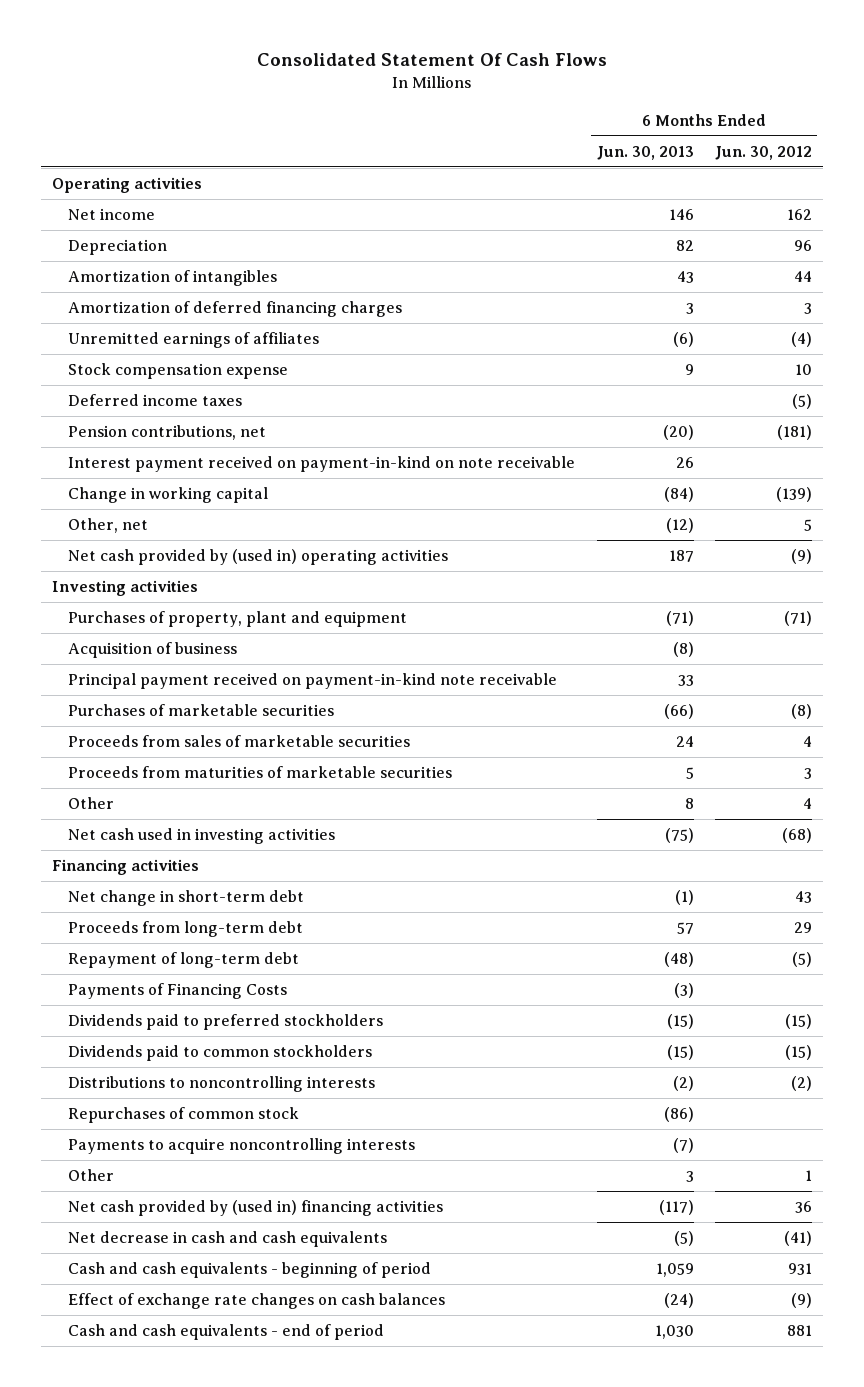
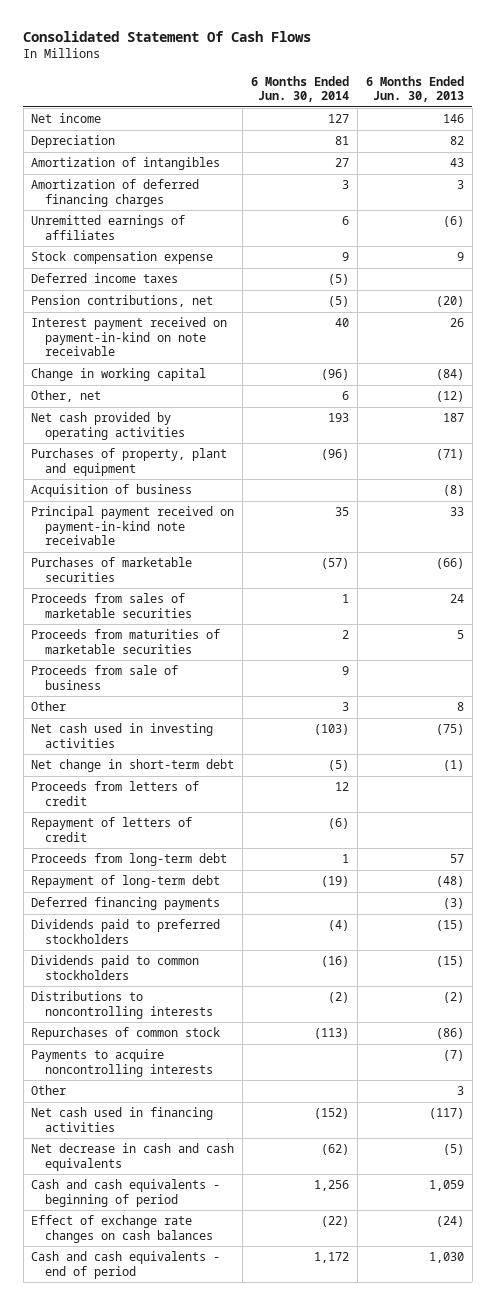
[714,145,812,160] Jun. 30, 2012 -> none
none -> [251,75,350,102] 6 Months Ended Jun. 30, 2014
[51,177,202,194] Operating activities -> none
[51,580,198,597] Investing activities -> none
[68,549,449,566] Net cash provided by (used in) operating activities -> [31,412,185,440] Net cash provided by operating activities
none -> [31,665,179,690] Proceeds from sale of business
[51,859,199,876] Financing activities -> none
none -> [31,781,200,806] Proceeds from letters of credit
none -> [31,817,193,842] Repayment of letters of credit
[68,983,288,1000] Payments of Financing Costs -> [31,897,221,911] Deferred financing payments
[68,1200,444,1217] Net cash provided by (used in) financing activities -> [31,1107,214,1132] Net cash used in financing activities

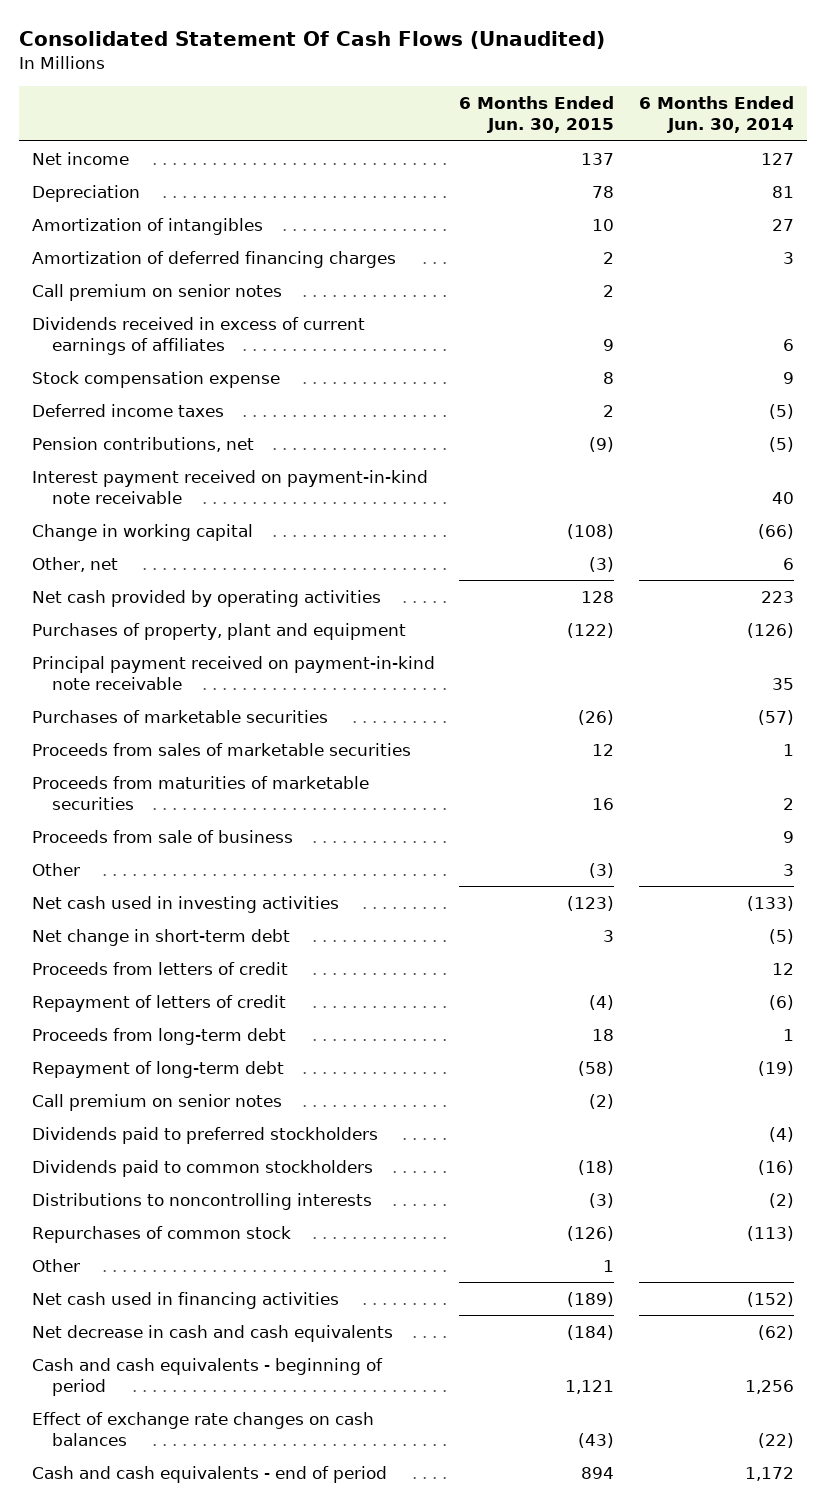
[23,30,312,42] Consolidated Statement Of Cash Flows -> [19,30,606,49] Consolidated Statement Of Cash Flows (Unaudited)
[365,75,464,102] 6 Months Ended Jun. 30, 2013 -> none
none -> [459,96,615,134] 6 Months Ended Jun. 30, 2015
none -> [31,283,282,301] Call premium on senior notes
[31,215,186,240] Unremitted earnings of affiliates -> [31,316,365,356] Dividends received in excess of current earnings of affiliates
[31,317,228,356] Interest payment received on payment-in-kind on note receivable -> [31,469,428,505] Interest payment received on payment-in-kind note receivable
[321,369,350,381] (96) -> [758,523,795,539] (66)
[31,484,193,498] Acquisition of business -> none
[328,413,350,423] 193 -> [761,590,795,603] 223
[321,449,350,461] (96) -> [747,622,795,638] (126)
[314,724,350,736] (103) -> [747,895,795,911] (133)
[31,897,221,911] Deferred financing payments -> none
none -> [31,1093,282,1111] Call premium on senior notes
[31,1049,213,1077] Payments to acquire noncontrolling interests -> none

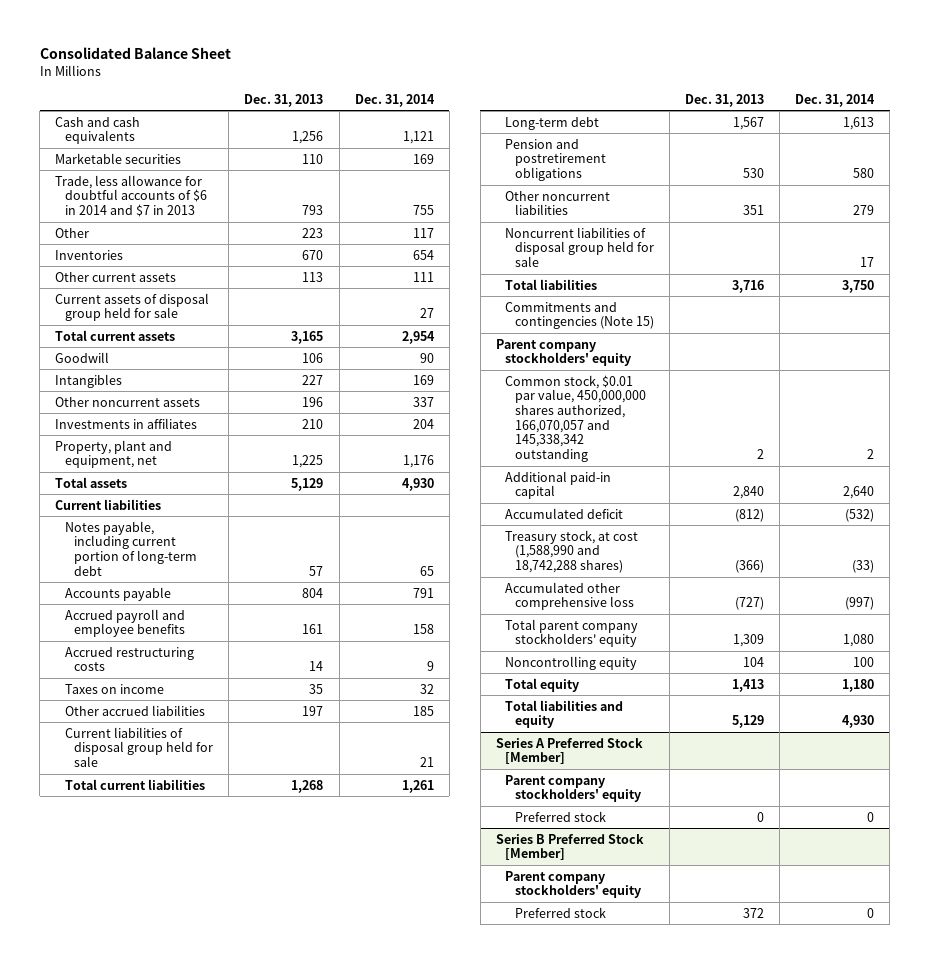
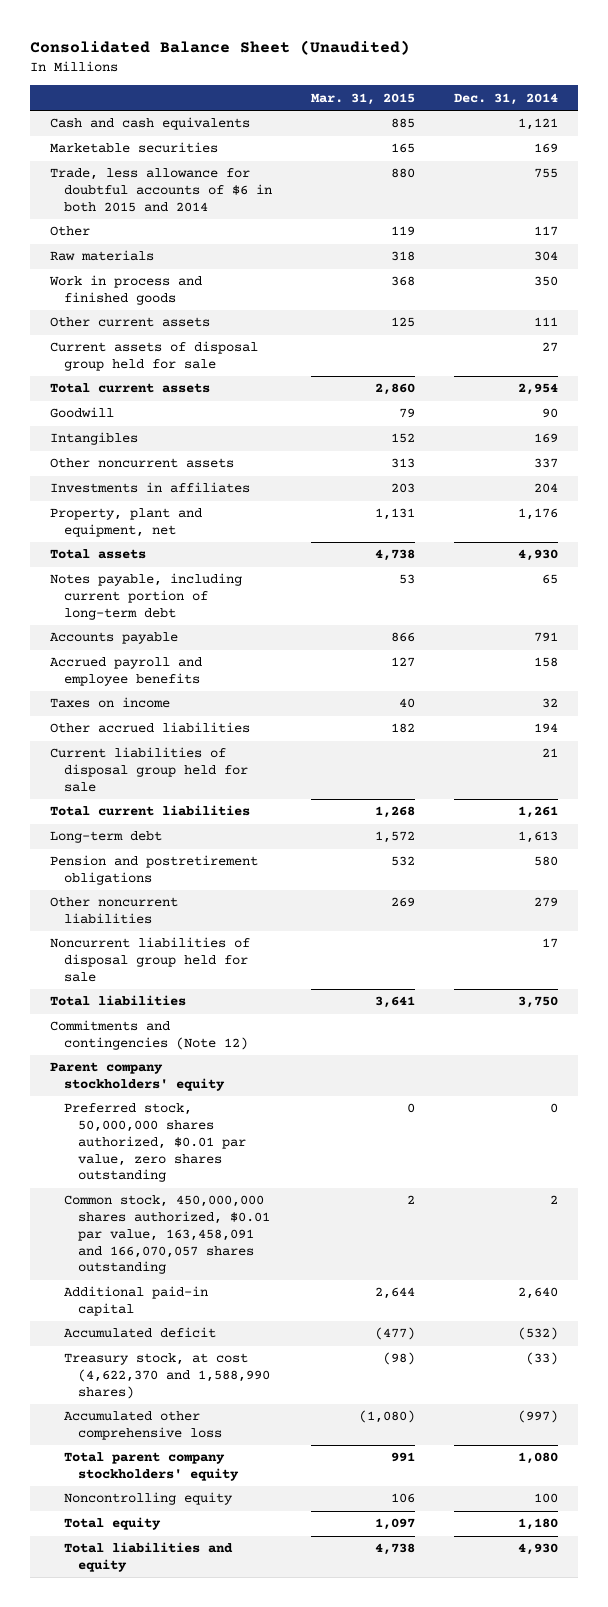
[39,46,231,59] Consolidated Balance Sheet -> [30,40,411,56] Consolidated Balance Sheet (Unaudited)
[244,93,324,107] Dec. 31, 2013 -> none
none -> [311,92,416,105] Mar. 31, 2015
[55,174,207,218] Trade, less allowance for doubtful accounts of $6 in 2014 and $7 in 2013 -> [49,168,272,212] Trade, less allowance for doubtful accounts of $6 in both 2015 and 2014
[55,249,124,260] Inventories -> none
none -> [49,250,154,262] Raw materials
none -> [48,275,202,306] Work in process and finished goods
[55,498,162,510] Current liabilities -> none
[64,646,194,672] Accrued restructuring costs -> none
[412,705,434,716] 185 -> [534,723,559,734] 194
[505,301,654,330] Commitments and contingencies (Note 15) -> [49,1020,248,1051] Commitments and contingencies (Note 12)
none -> [63,1103,246,1183] Preferred stock, 50,000,000 shares authorized, $0.01 par value, zero shares outstanding
[505,374,646,462] Common stock, $0.01 par value, 450,000,000 shares authorized, 166,070,057 and 145,338,342 outstanding -> [63,1195,270,1275] Common stock, 450,000,000 shares authorized, $0.01 par value, 163,458,091 and 166,070,057 shares outstanding
[505,529,639,574] Treasury stock, at cost (1,588,990 and 18,742,288 shares) -> [63,1353,270,1399] Treasury stock, at cost (4,622,370 and 1,588,990 shares)
[495,737,643,765] Series A Preferred Stock [Member] -> none
[505,774,641,803] Parent company stockholders' equity -> none
[514,810,606,822] Preferred stock -> none
[495,833,644,861] Series B Preferred Stock [Member] -> none
[505,870,641,899] Parent company stockholders' equity -> none
[514,906,606,918] Preferred stock -> none

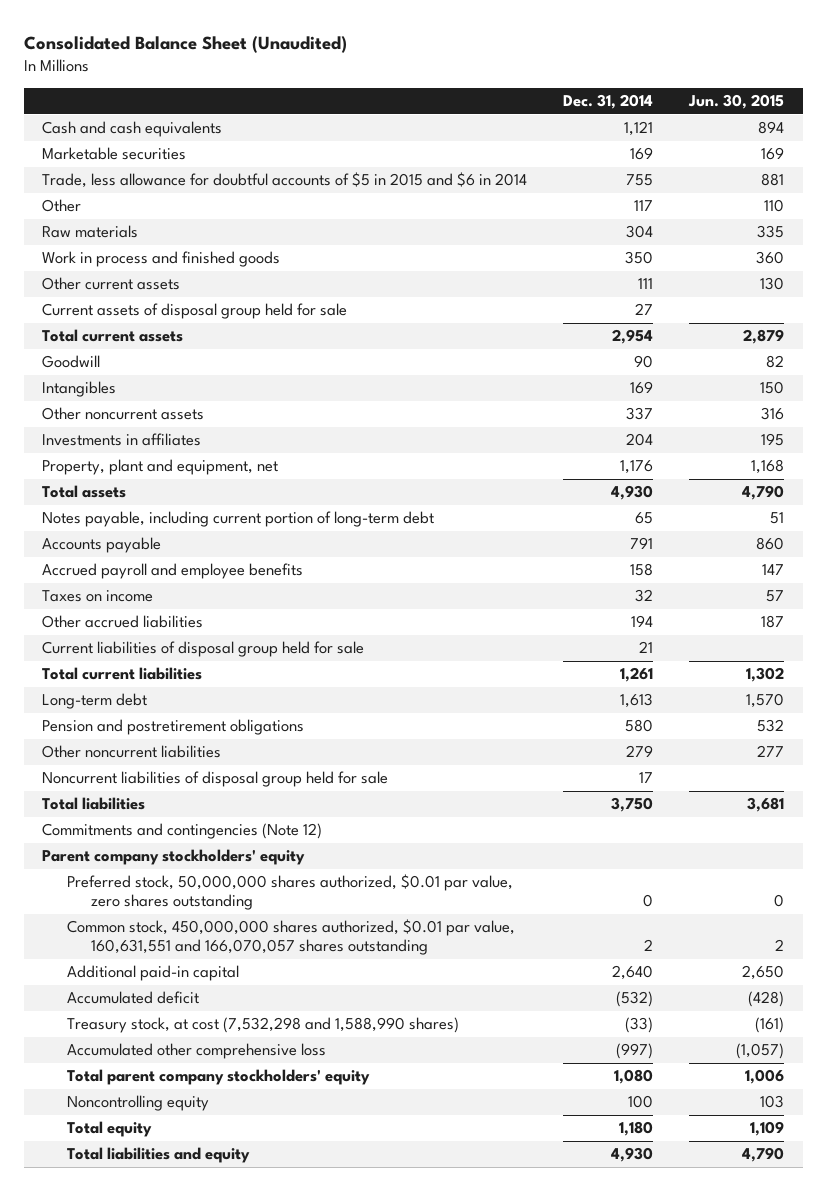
[311,92,416,105] Mar. 31, 2015 -> none
none -> [688,93,785,109] Jun. 30, 2015
[49,168,272,212] Trade, less allowance for doubtful accounts of $6 in both 2015 and 2014 -> [42,172,528,189] Trade, less allowance for doubtful accounts of $5 in 2015 and $6 in 2014
[63,1195,270,1275] Common stock, 450,000,000 shares authorized, $0.01 par value, 163,458,091 and 166,070,057 shares outstanding -> [66,919,515,956] Common stock, 450,000,000 shares authorized, $0.01 par value, 160,631,551 and 166,070,057 shares outstanding
[63,1353,270,1399] Treasury stock, at cost (4,622,370 and 1,588,990 shares) -> [66,1017,459,1034] Treasury stock, at cost (7,532,298 and 1,588,990 shares)

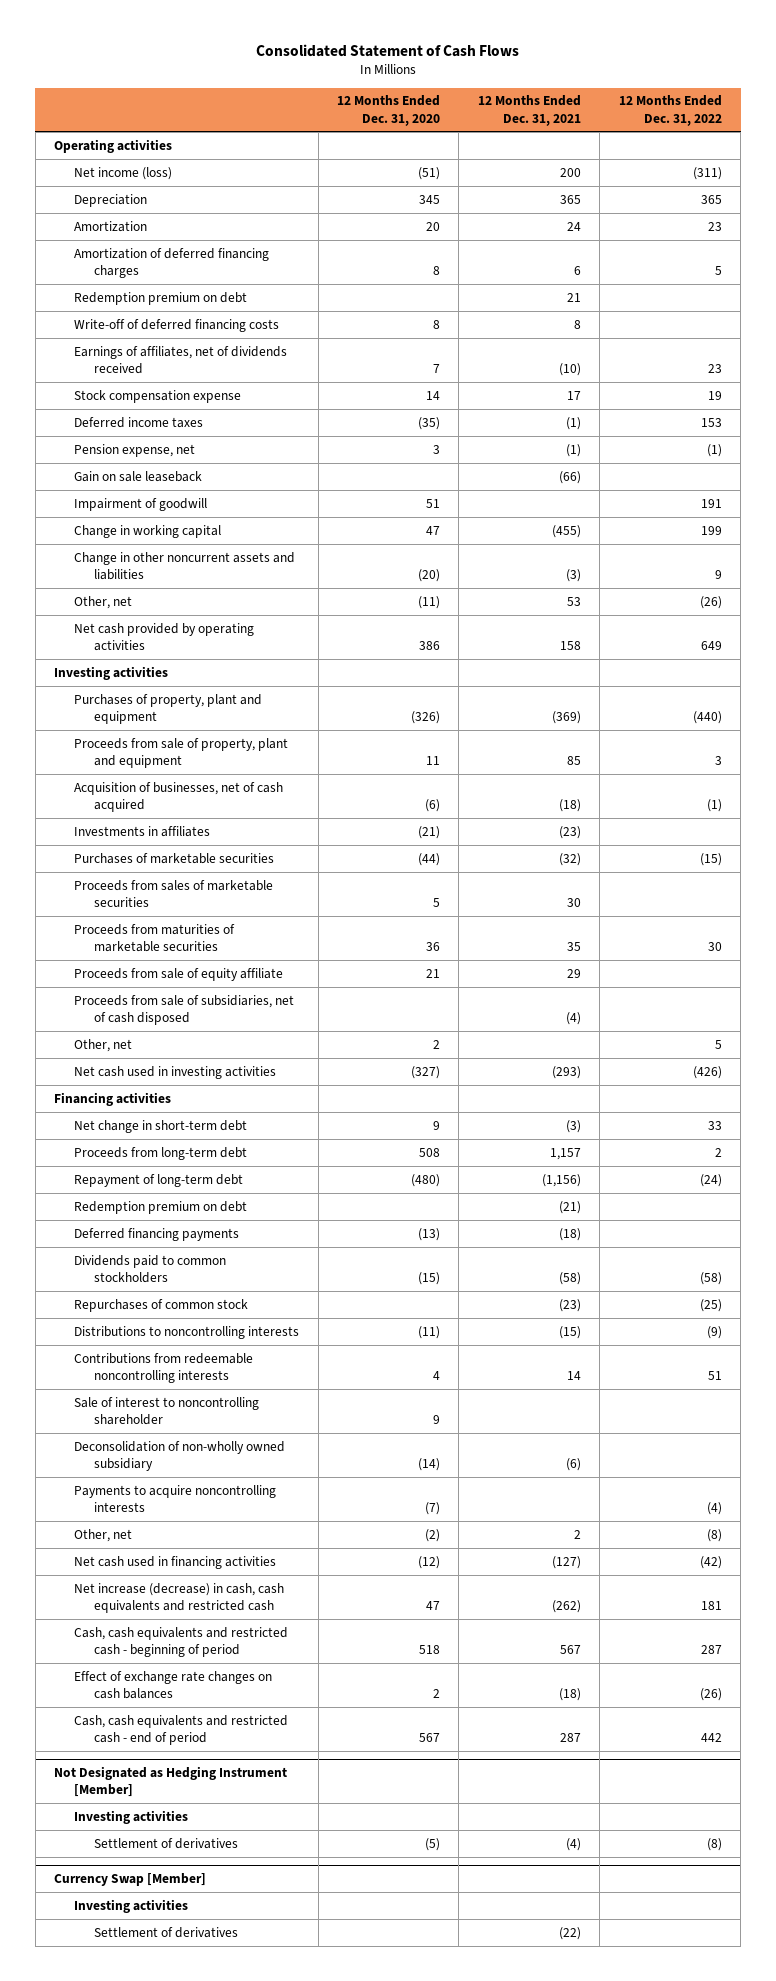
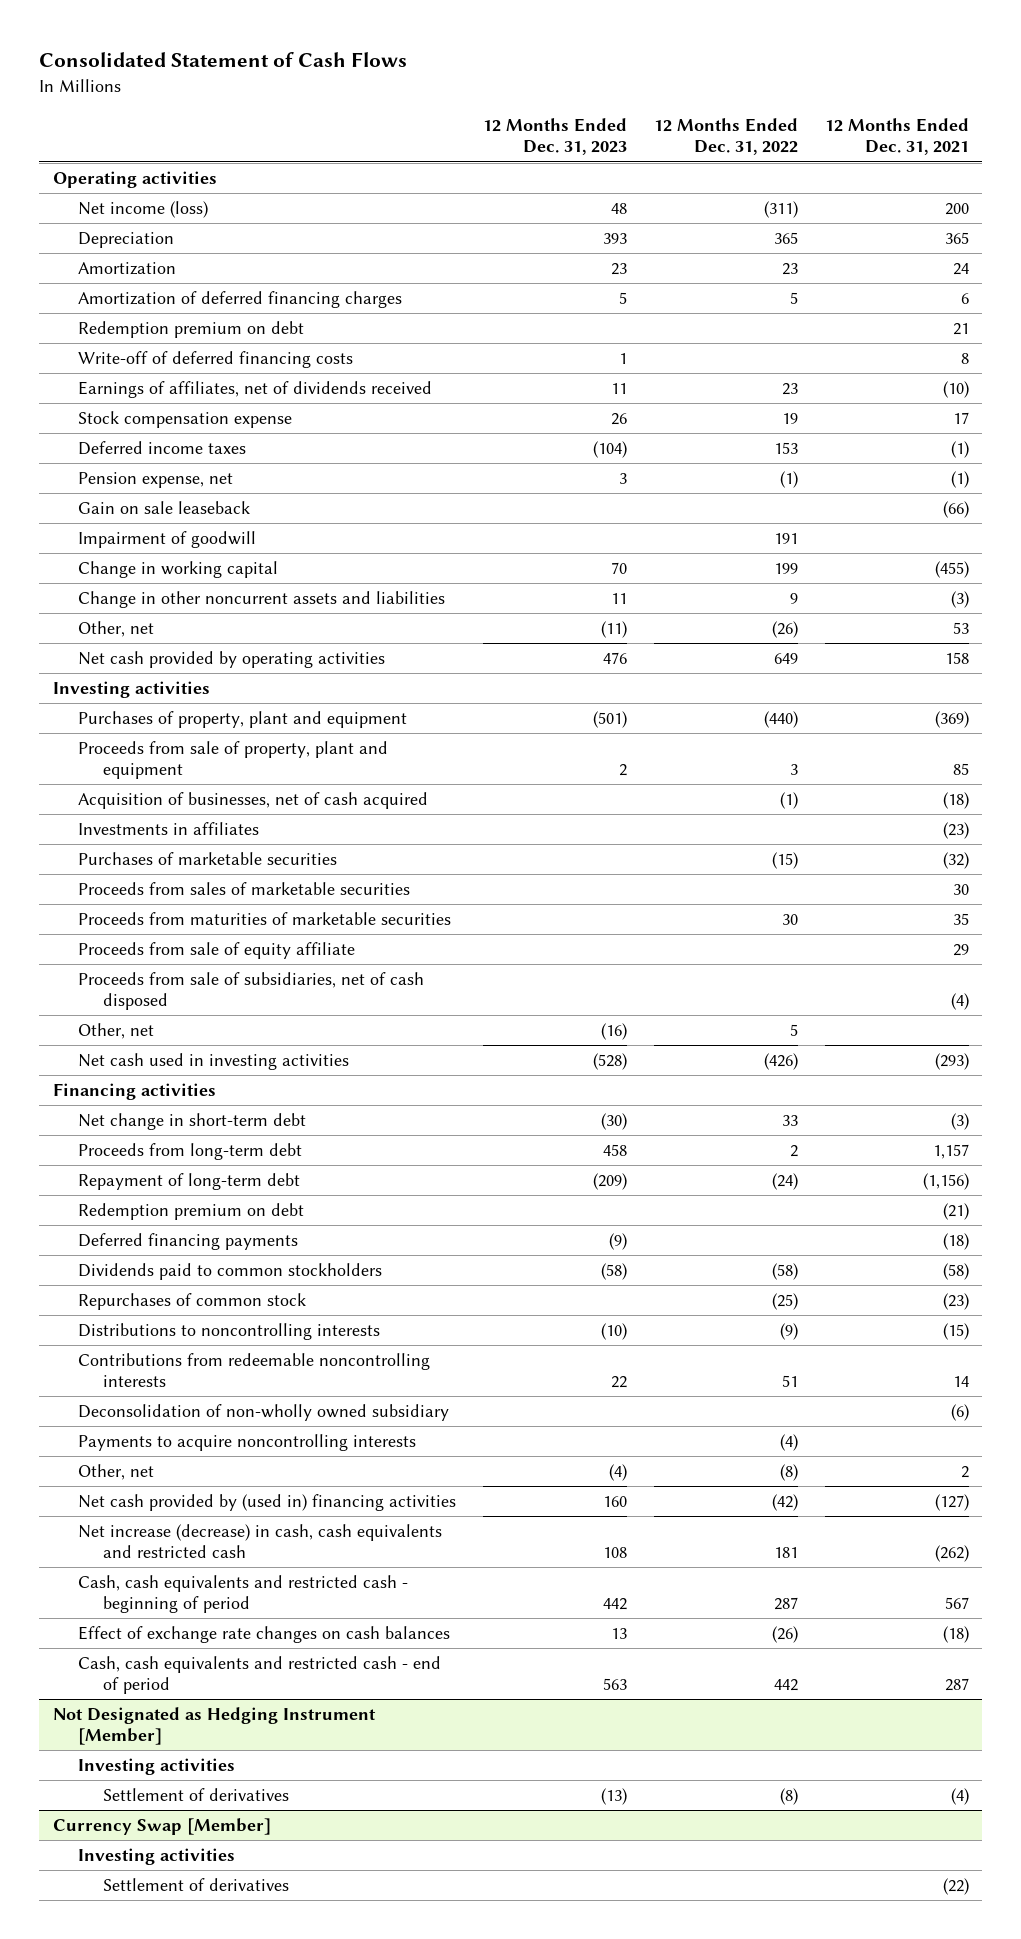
[336,95,440,126] 12 Months Ended Dec. 31, 2020 -> none
none -> [482,118,627,156] 12 Months Ended Dec. 31, 2023
[74,1396,260,1425] Sale of interest to noncontrolling shareholder -> none
[74,1555,277,1569] Net cash used in financing activities -> [77,1493,456,1511] Net cash provided by (used in) financing activities

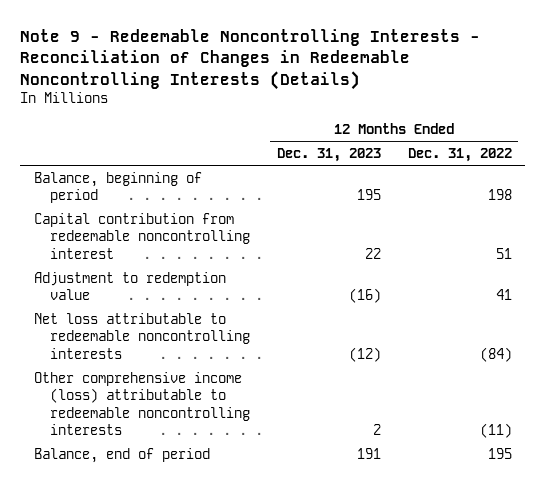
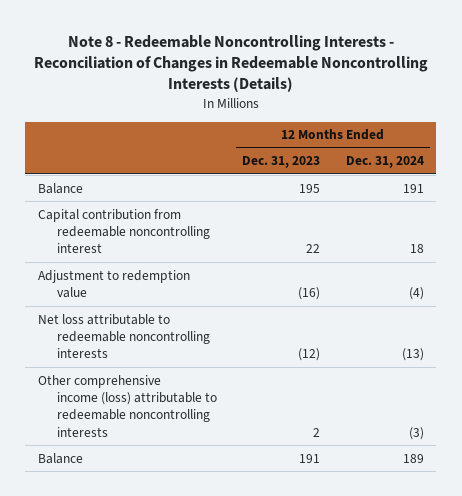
[20,28,481,90] Note 9 - Redeemable Noncontrolling Interests - Reconciliation of Changes in Redeemable Noncontrolling Interests (Details) -> [33,34,428,93] Note 8 - Redeemable Noncontrolling Interests - Reconciliation of Changes in Redeemable Noncontrolling Interests (Details)
[407,147,512,162] Dec. 31, 2022 -> none
none -> [345,156,424,169] Dec. 31, 2024
[33,171,202,204] Balance, beginning of period -> [38,182,84,194] Balance
[33,447,210,463] Balance, end of period -> [38,452,84,464] Balance

